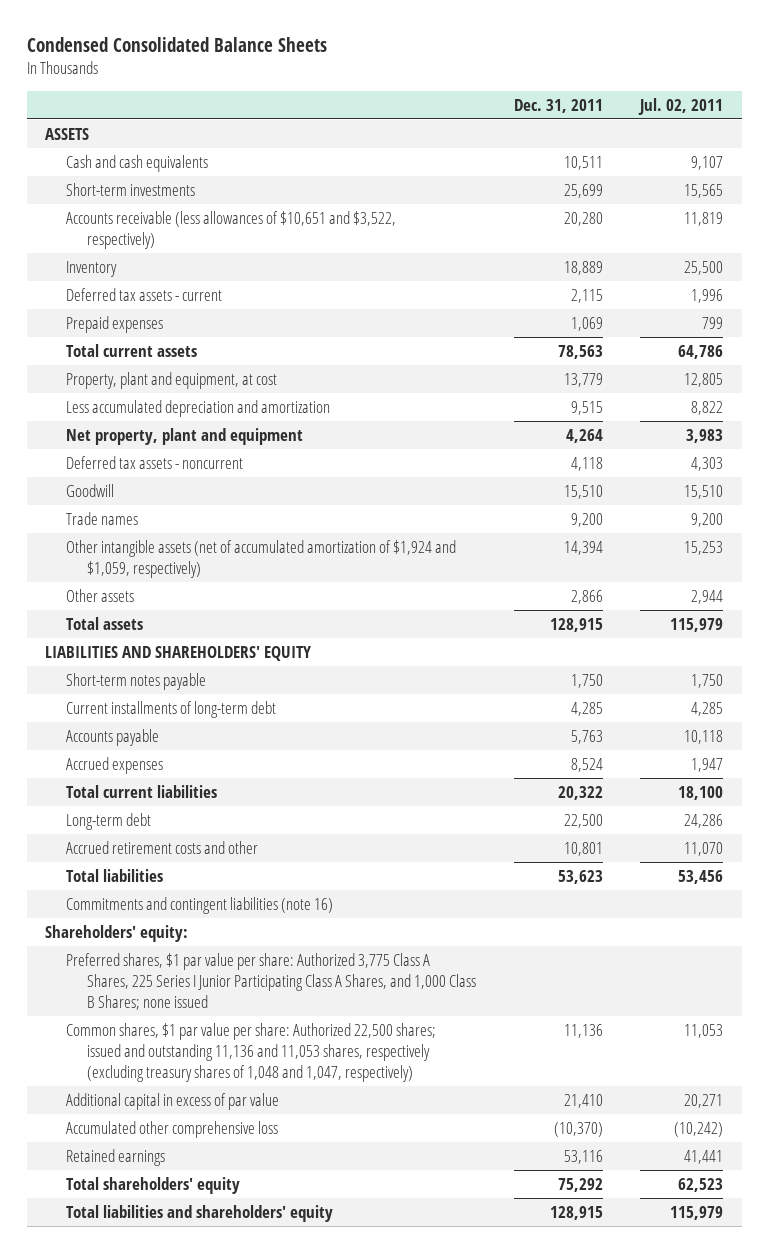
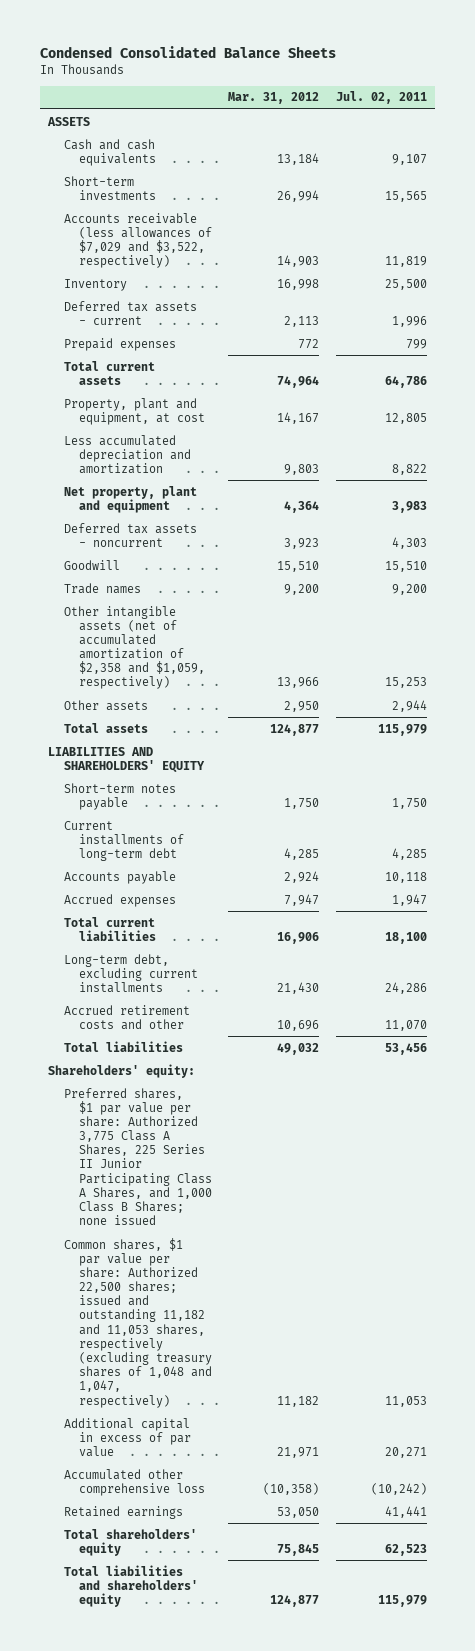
[513,98,603,113] Dec. 31, 2011 -> none
none -> [228,92,320,105] Mar. 31, 2012
[66,210,397,250] Accounts receivable (less allowances of $10,651 and $3,522, respectively) -> [63,212,212,269] Accounts receivable (less allowances of $7,029 and $3,522, respectively)
[66,539,457,579] Other intangible assets (net of accumulated amortization of $1,924 and $1,059, respectively) -> [63,605,205,690] Other intangible assets (net of accumulated amortization of $2,358 and $1,059, respectively)
[66,812,152,830] Long-term debt -> [63,953,198,993] Long-term debt, excluding current installments
[66,896,334,914] Commitments and contingent liabilities (note 16) -> none
[66,952,477,1011] Preferred shares, $1 par value per share: Authorized 3,775 Class A Shares, 225 Series I Junior Participating Class A Shares, and 1,000 Class B Shares; none issued -> [63,1087,212,1226] Preferred shares, $1 par value per share: Authorized 3,775 Class A Shares, 225 Series II Junior Participating Class A Shares, and 1,000 Class B Shares; none issued
[66,1022,437,1083] Common shares, $1 par value per share: Authorized 22,500 shares; issued and outstanding 11,136 and 11,053 shares, respectively (excluding treasury shares of 1,048 and 1,047, respectively) -> [63,1237,212,1408] Common shares, $1 par value per share: Authorized 22,500 shares; issued and outstanding 11,182 and 11,053 shares, respectively (excluding treasury shares of 1,048 and 1,047, respectively)

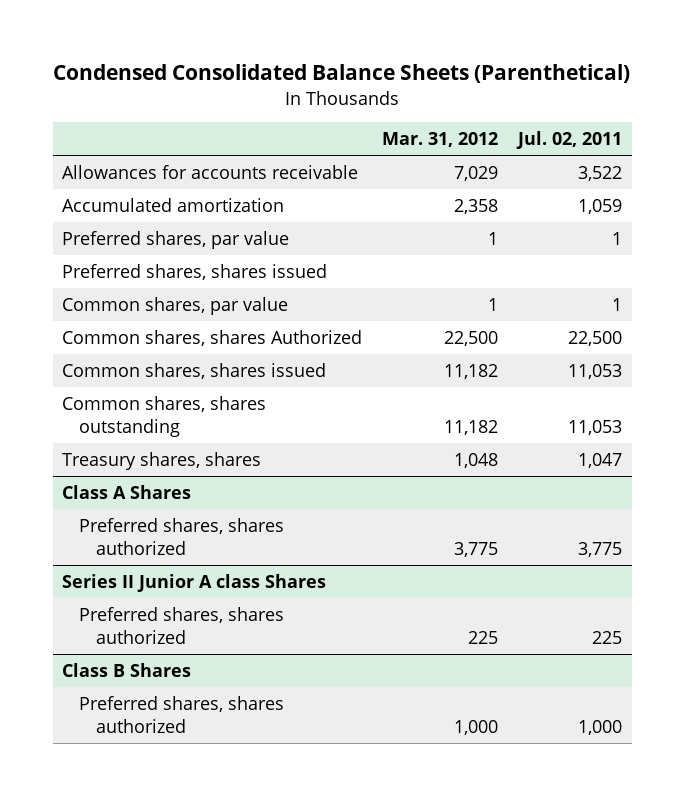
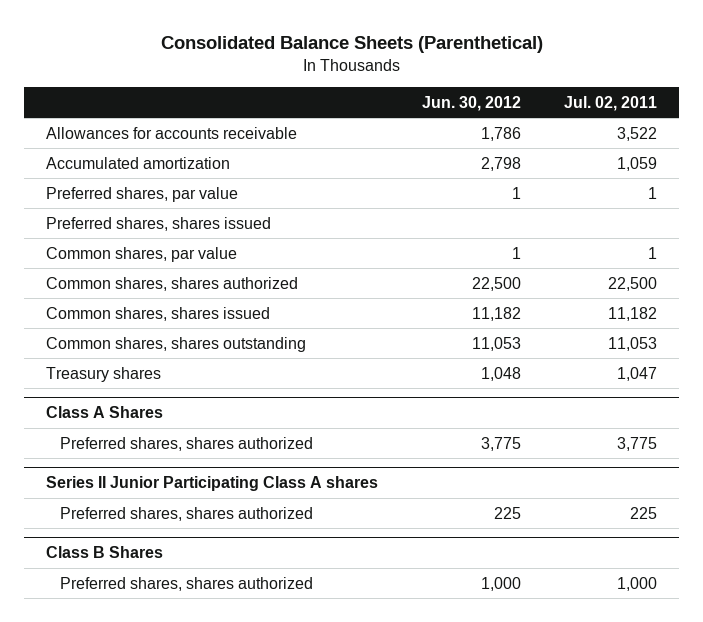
[53,64,631,84] Condensed Consolidated Balance Sheets (Parenthetical) -> [160,36,543,54] Consolidated Balance Sheets (Parenthetical)
[382,132,499,148] Mar. 31, 2012 -> none
none -> [421,95,521,111] Jun. 30, 2012
[62,329,363,346] Common shares, shares Authorized -> [45,276,298,291] Common shares, shares authorized
[568,363,623,379] 11,053 -> [608,306,658,321] 11,182
[62,451,262,470] Treasury shares, shares -> [45,366,161,382] Treasury shares
[62,573,327,592] Series II Junior A class Shares -> [45,476,378,492] Series II Junior Participating Class A shares

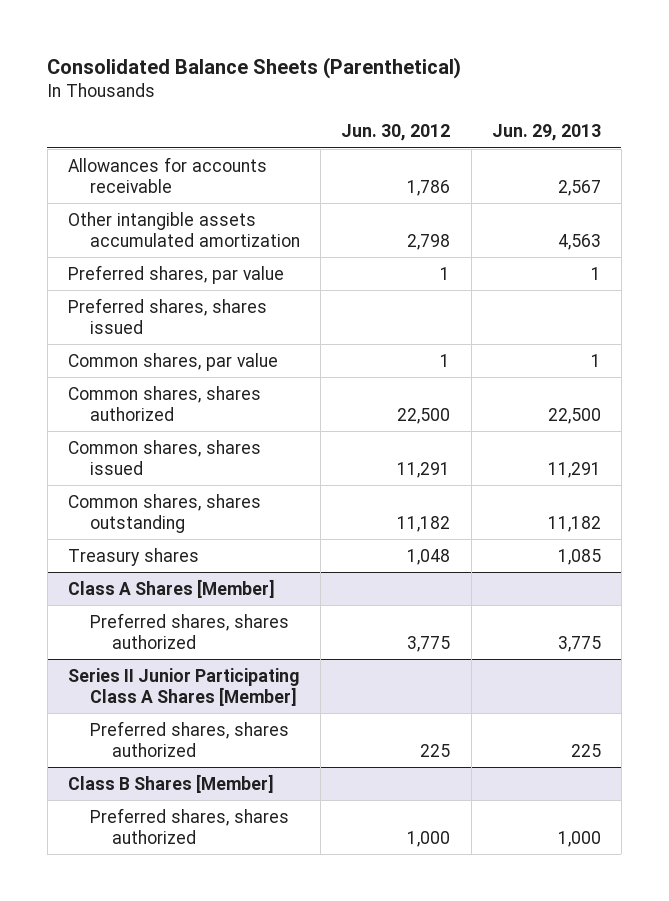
[564,95,658,111] Jul. 02, 2011 -> none
none -> [491,124,601,142] Jun. 29, 2013
[45,156,230,169] Accumulated amortization -> [67,211,300,247] Other intangible assets accumulated amortization
[471,306,521,321] 11,182 -> [397,461,451,478] 11,291
[471,336,521,351] 11,053 -> [397,515,451,532] 11,182
[45,406,163,419] Class A Shares -> [67,578,275,598] Class A Shares [Member]
[45,476,378,492] Series II Junior Participating Class A shares -> [67,667,299,706] Series II Junior Participating Class A Shares [Member]
[45,546,163,559] Class B Shares -> [67,773,274,793] Class B Shares [Member]

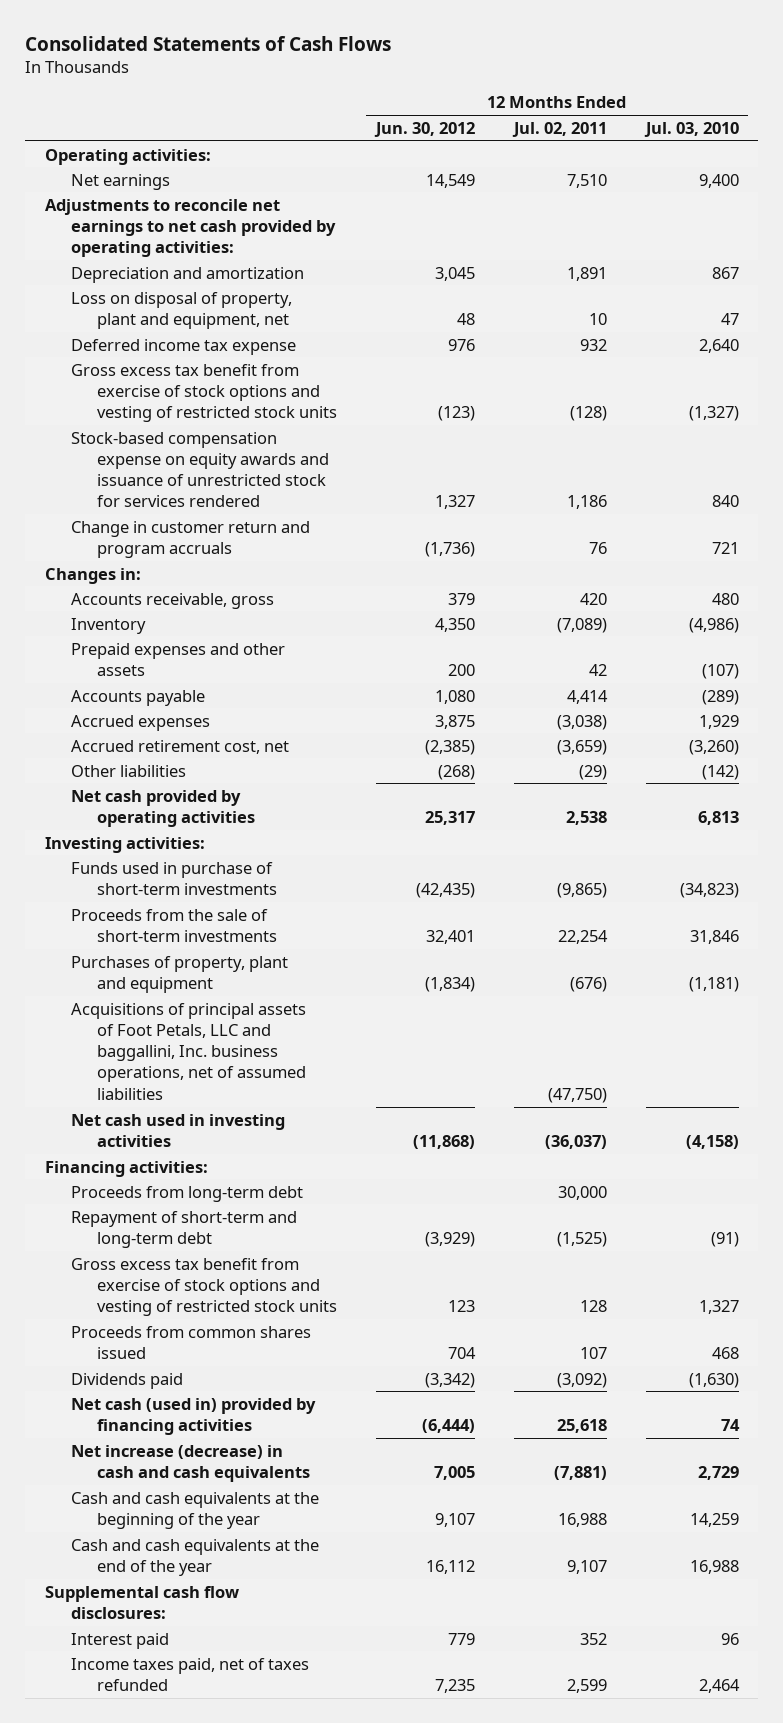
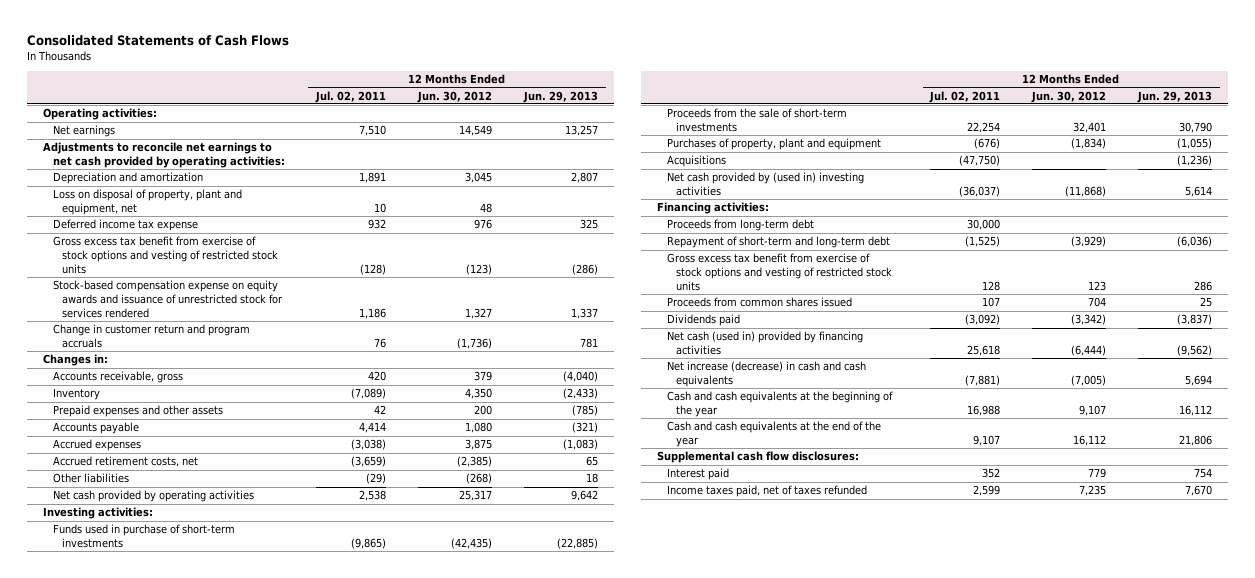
[643,121,739,137] Jul. 03, 2010 -> none
none -> [522,90,598,103] Jun. 29, 2013
[70,739,289,754] Accrued retirement cost, net -> [52,456,198,468] Accrued retirement costs, net
[70,1002,307,1100] Acquisitions of principal assets of Foot Petals, LLC and baggallini, Inc. business operations, net of assumed liabilities -> [666,155,726,168] Acquisitions
[70,1113,285,1147] Net cash used in investing activities -> [666,172,864,197] Net cash provided by (used in) investing activities
[433,1465,475,1480] 7,005 -> [1071,375,1107,387] (7,005)

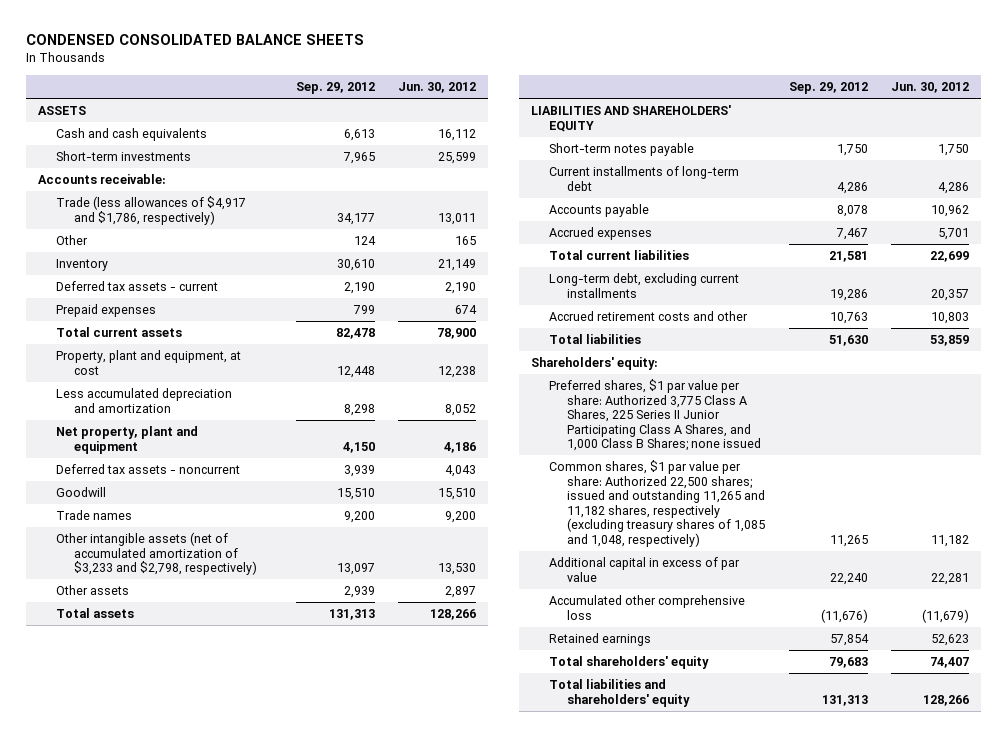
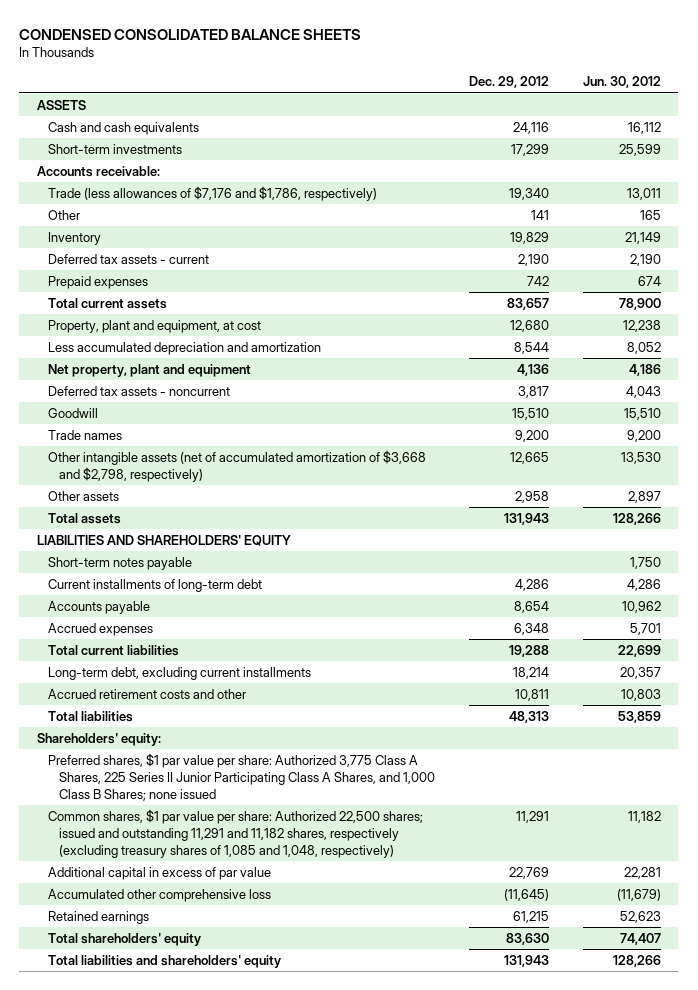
[295,82,375,95] Sep. 29, 2012 -> none
none -> [468,76,549,89] Dec. 29, 2012
[55,196,246,225] Trade (less allowances of $4,917 and $1,786, respectively) -> [47,185,377,201] Trade (less allowances of $7,176 and $1,786, respectively)
[55,532,258,576] Other intangible assets (net of accumulated amortization of $3,233 and $2,798, respectively) -> [47,449,426,482] Other intangible assets (net of accumulated amortization of $3,668 and $2,798, respectively)
[549,460,766,547] Common shares, $1 par value per share: Authorized 22,500 shares; issued and outstanding 11,265 and 11,182 shares, respectively (excluding treasury shares of 1,085 and 1,048, respectively) -> [47,808,423,858] Common shares, $1 par value per share: Authorized 22,500 shares; issued and outstanding 11,291 and 11,182 shares, respectively (excluding treasury shares of 1,085 and 1,048, respectively)

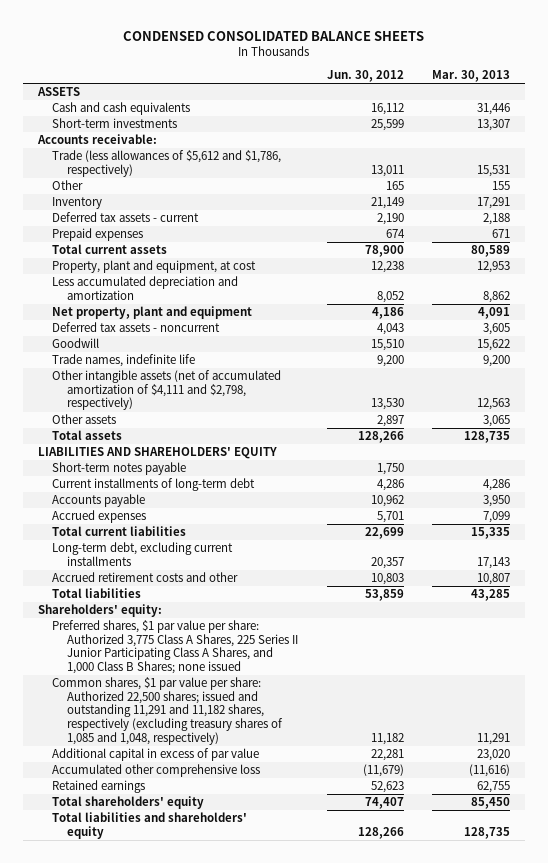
[468,76,549,89] Dec. 29, 2012 -> none
none -> [432,70,511,83] Mar. 30, 2013
[47,185,377,201] Trade (less allowances of $7,176 and $1,786, respectively) -> [52,150,282,177] Trade (less allowances of $5,612 and $1,786, respectively)
[47,429,122,440] Trade names -> [52,354,196,368] Trade names, indefinite life
[47,449,426,482] Other intangible assets (net of accumulated amortization of $3,668 and $2,798, respectively) -> [52,370,282,411] Other intangible assets (net of accumulated amortization of $4,111 and $2,798, respectively)

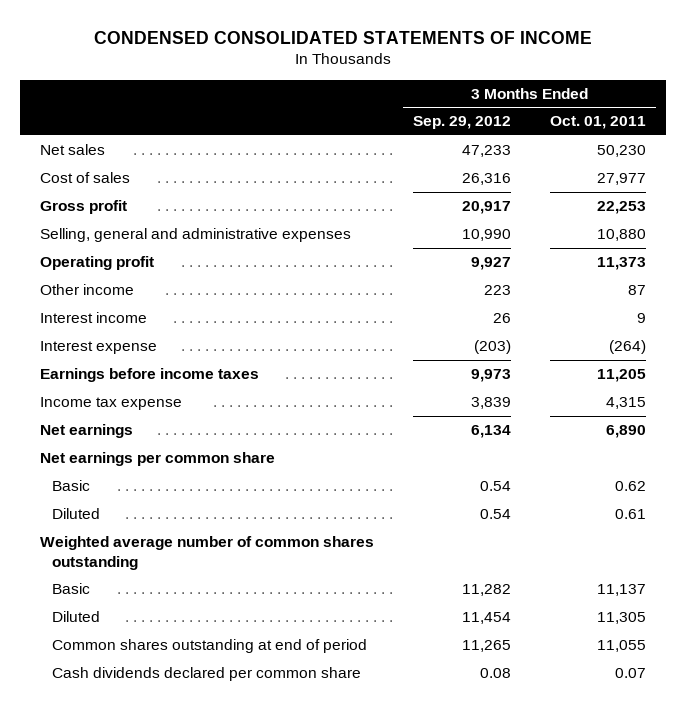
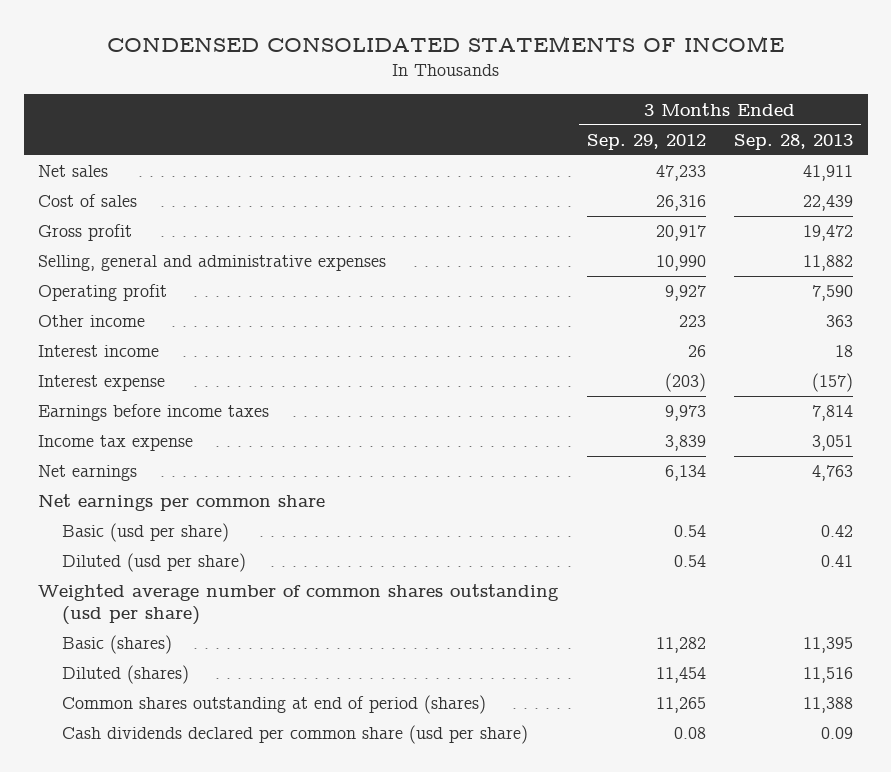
[550,116,647,130] Oct. 01, 2011 -> none
none -> [734,133,854,150] Sep. 28, 2013
[51,480,90,492] Basic -> [61,523,229,543] Basic (usd per share)
[51,508,100,520] Diluted -> [61,553,246,573] Diluted (usd per share)
[39,536,374,570] Weighted average number of common shares outstanding -> [37,584,559,625] Weighted average number of common shares outstanding (usd per share)
[51,583,90,595] Basic -> [61,635,172,655] Basic (shares)
[51,611,100,623] Diluted -> [61,665,189,685] Diluted (shares)
[51,639,367,654] Common shares outstanding at end of period -> [61,695,486,715] Common shares outstanding at end of period (shares)
[51,667,361,682] Cash dividends declared per common share -> [61,725,528,745] Cash dividends declared per common share (usd per share)

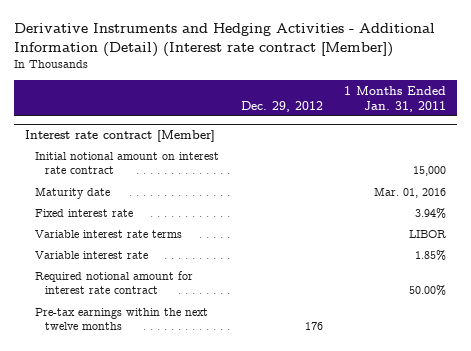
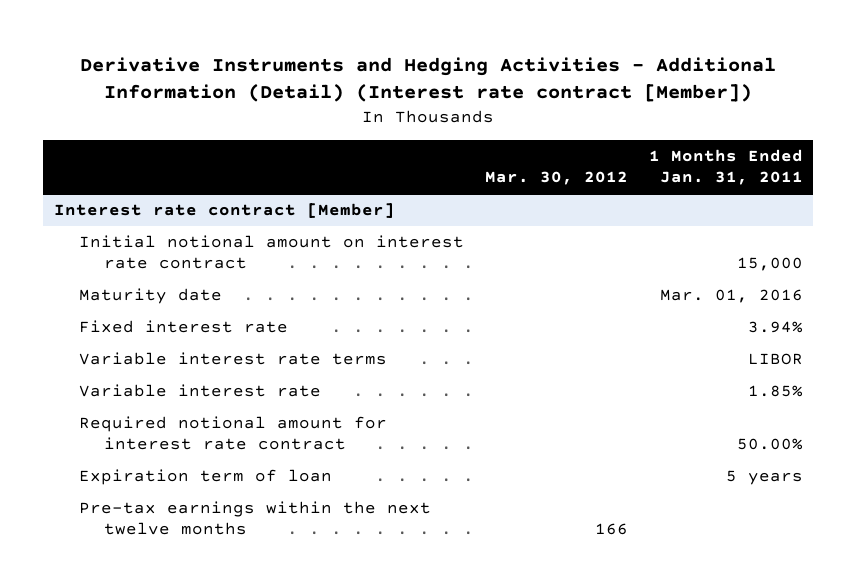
[240,100,323,112] Dec. 29, 2012 -> none
none -> [484,171,628,186] Mar. 30, 2012
none -> [78,469,332,486] Expiration term of loan

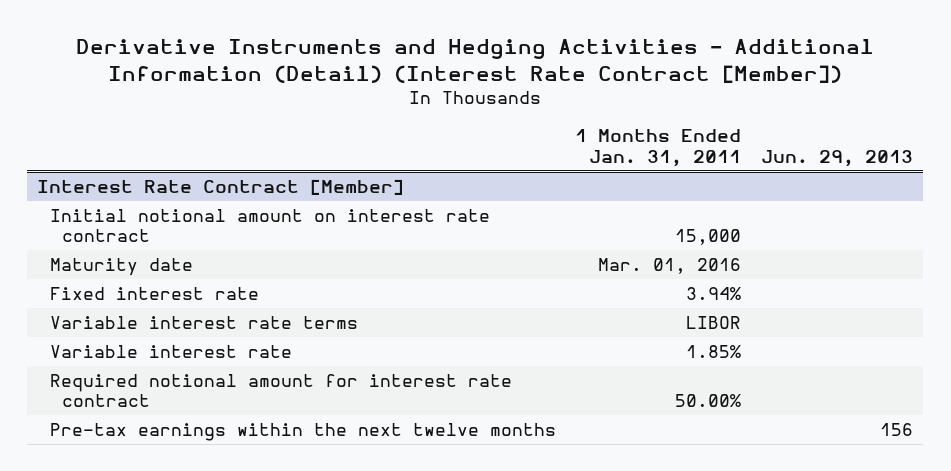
[80,56,777,103] Derivative Instruments and Hedging Activities - Additional Information (Detail) (Interest rate contract [Member]) -> [76,38,875,83] Derivative Instruments and Hedging Activities - Additional Information (Detail) (Interest Rate Contract [Member])
[484,171,628,186] Mar. 30, 2012 -> none
none -> [761,149,914,167] Jun. 29, 2013
[53,203,395,219] Interest rate contract [Member] -> [37,178,405,195] Interest Rate Contract [Member]
[78,469,332,486] Expiration term of loan -> none

